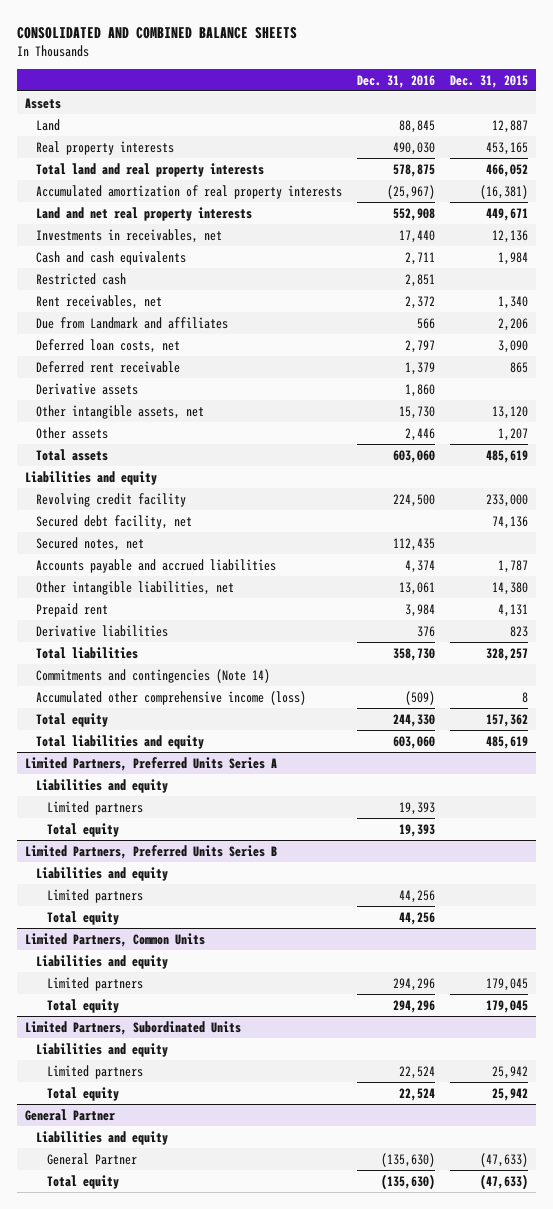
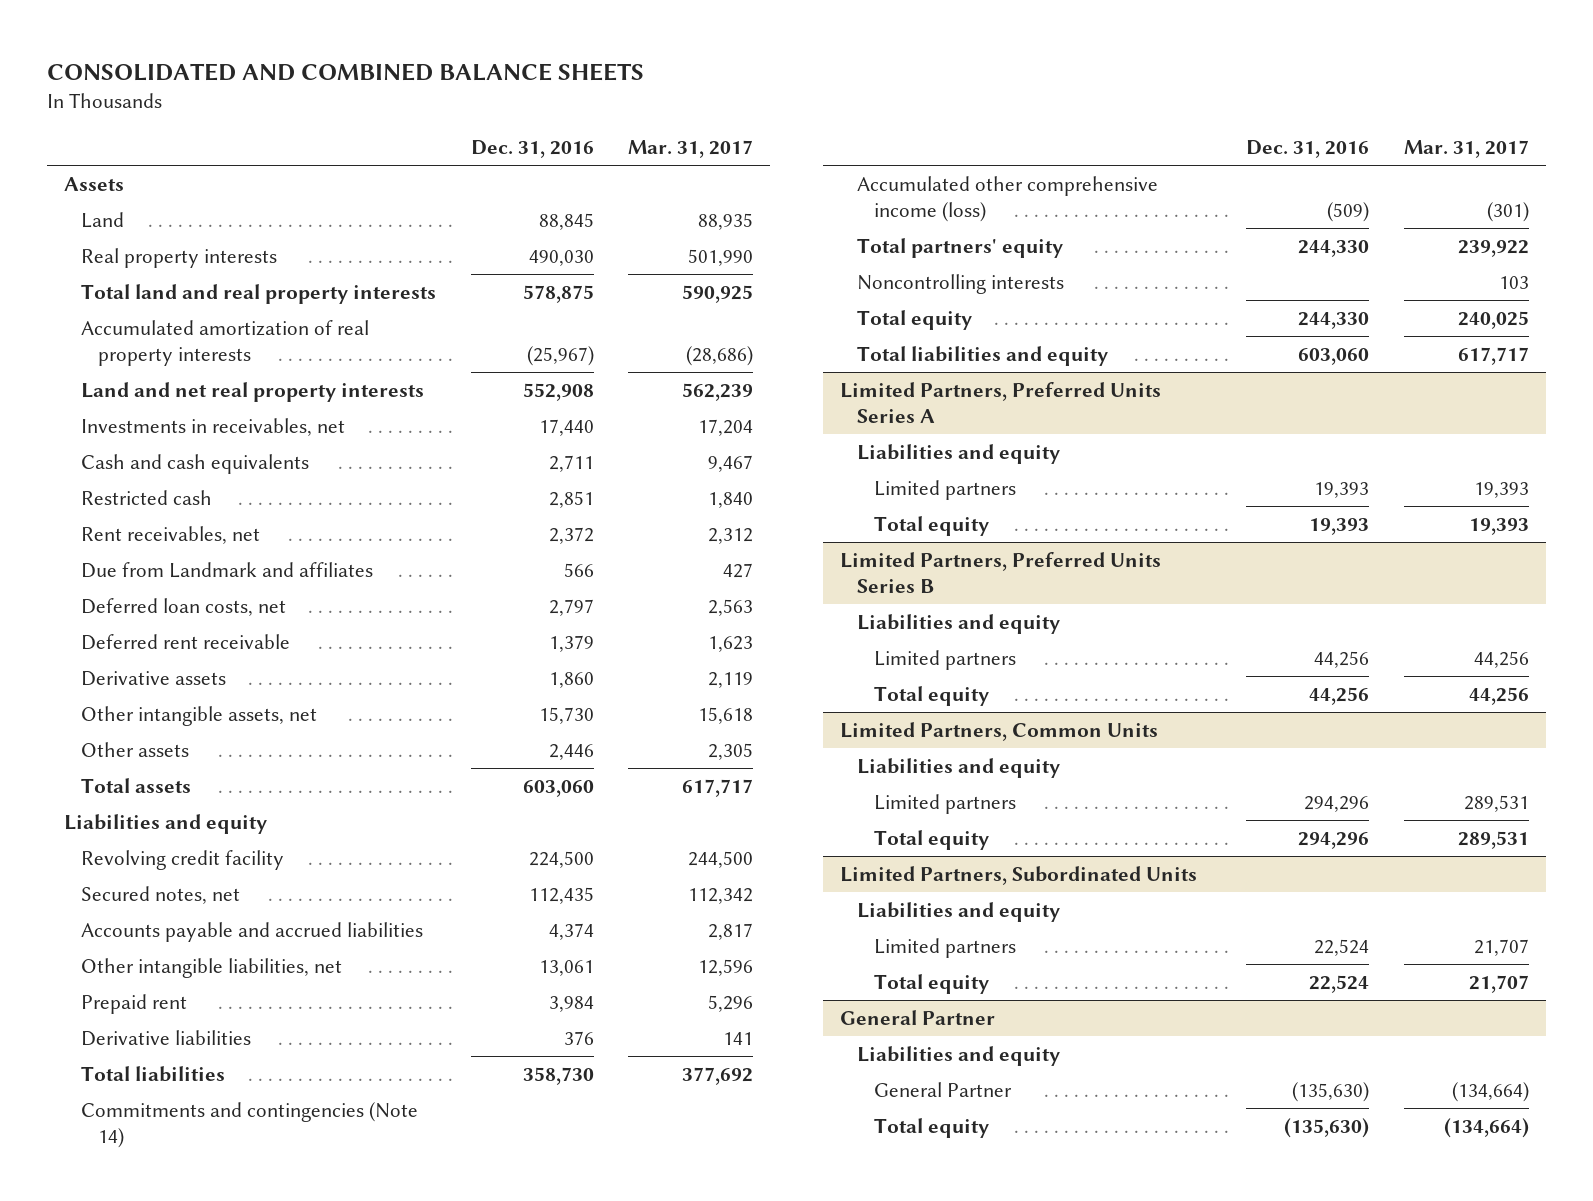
[450,74,529,88] Dec. 31, 2015 -> none
none -> [627,139,753,158] Mar. 31, 2017
[35,514,192,529] Secured debt facility, net -> none
none -> [856,237,1063,258] Total partners' equity
none -> [856,273,1064,294] Noncontrolling interests

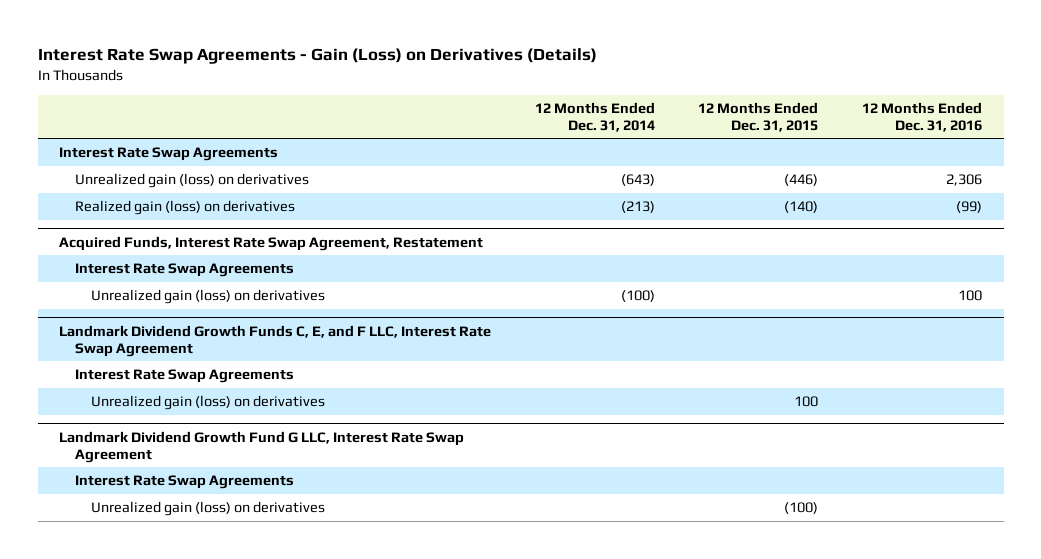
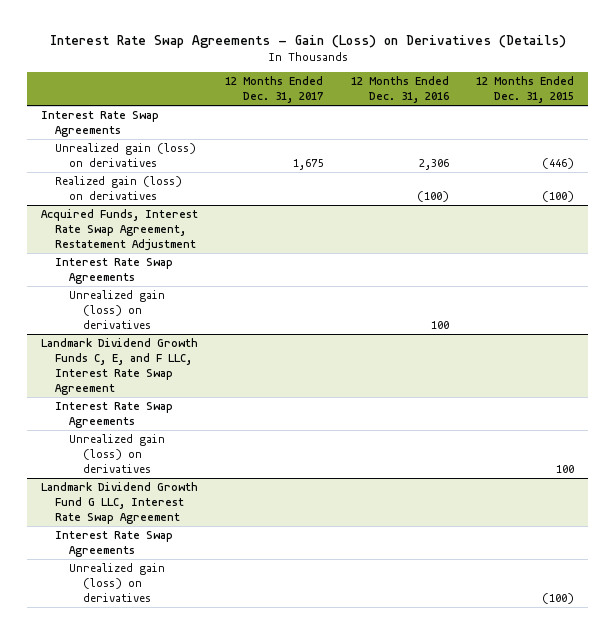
[534,101,655,132] 12 Months Ended Dec. 31, 2014 -> none
none -> [225,76,324,104] 12 Months Ended Dec. 31, 2017
[784,201,819,214] (140) -> [542,190,575,202] (100)
[955,201,982,214] (99) -> [416,190,449,202] (100)
[59,235,484,251] Acquired Funds, Interest Rate Swap Agreement, Restatement -> [40,208,198,252] Acquired Funds, Interest Rate Swap Agreement, Restatement Adjustment

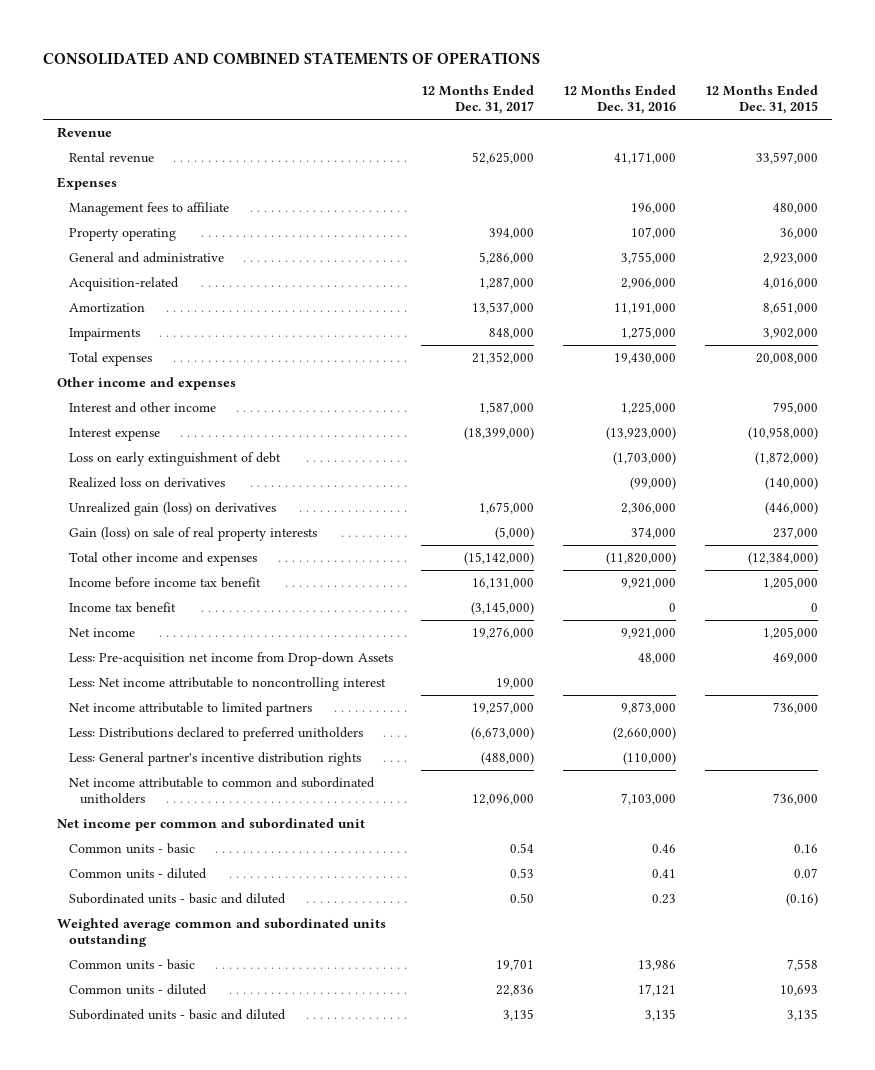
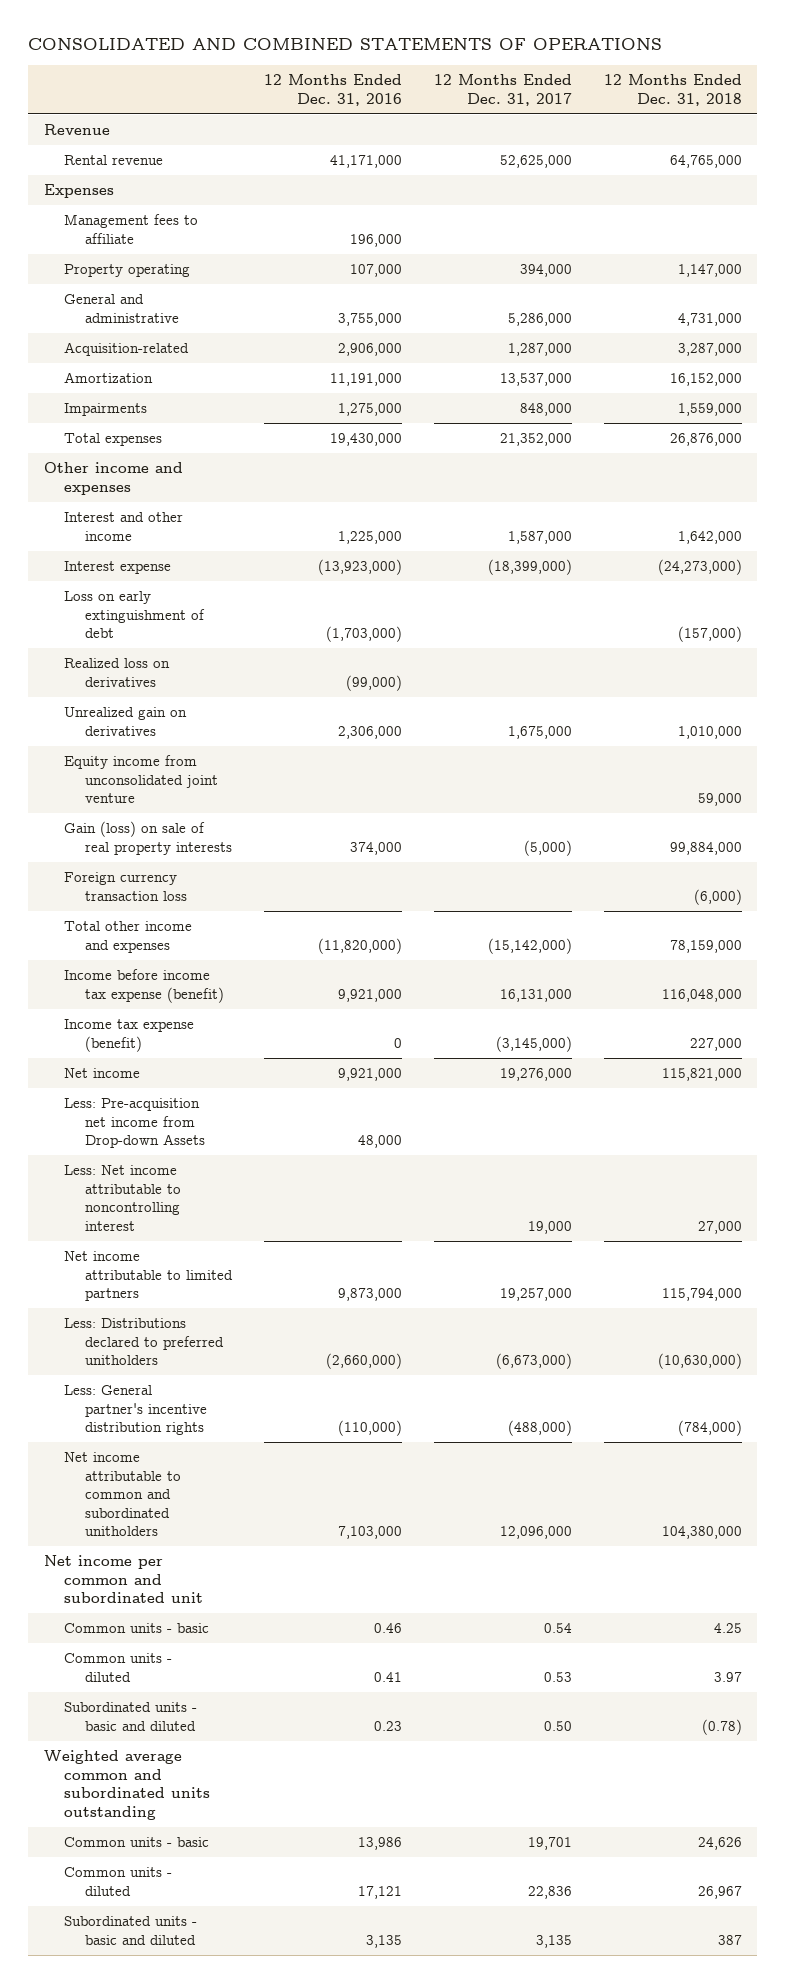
[704,85,818,115] 12 Months Ended Dec. 31, 2015 -> none
none -> [603,74,742,106] 12 Months Ended Dec. 31, 2018
[68,501,276,516] Unrealized gain (loss) on derivatives -> [64,707,188,736] Unrealized gain on derivatives
none -> [64,755,219,804] Equity income from unconsolidated joint venture
none -> [64,872,188,901] Foreign currency transaction loss
[68,576,261,588] Income before income tax benefit -> [64,969,225,1003] Income before income tax expense (benefit)
[68,601,176,613] Income tax benefit -> [64,1019,195,1052] Income tax expense (benefit)

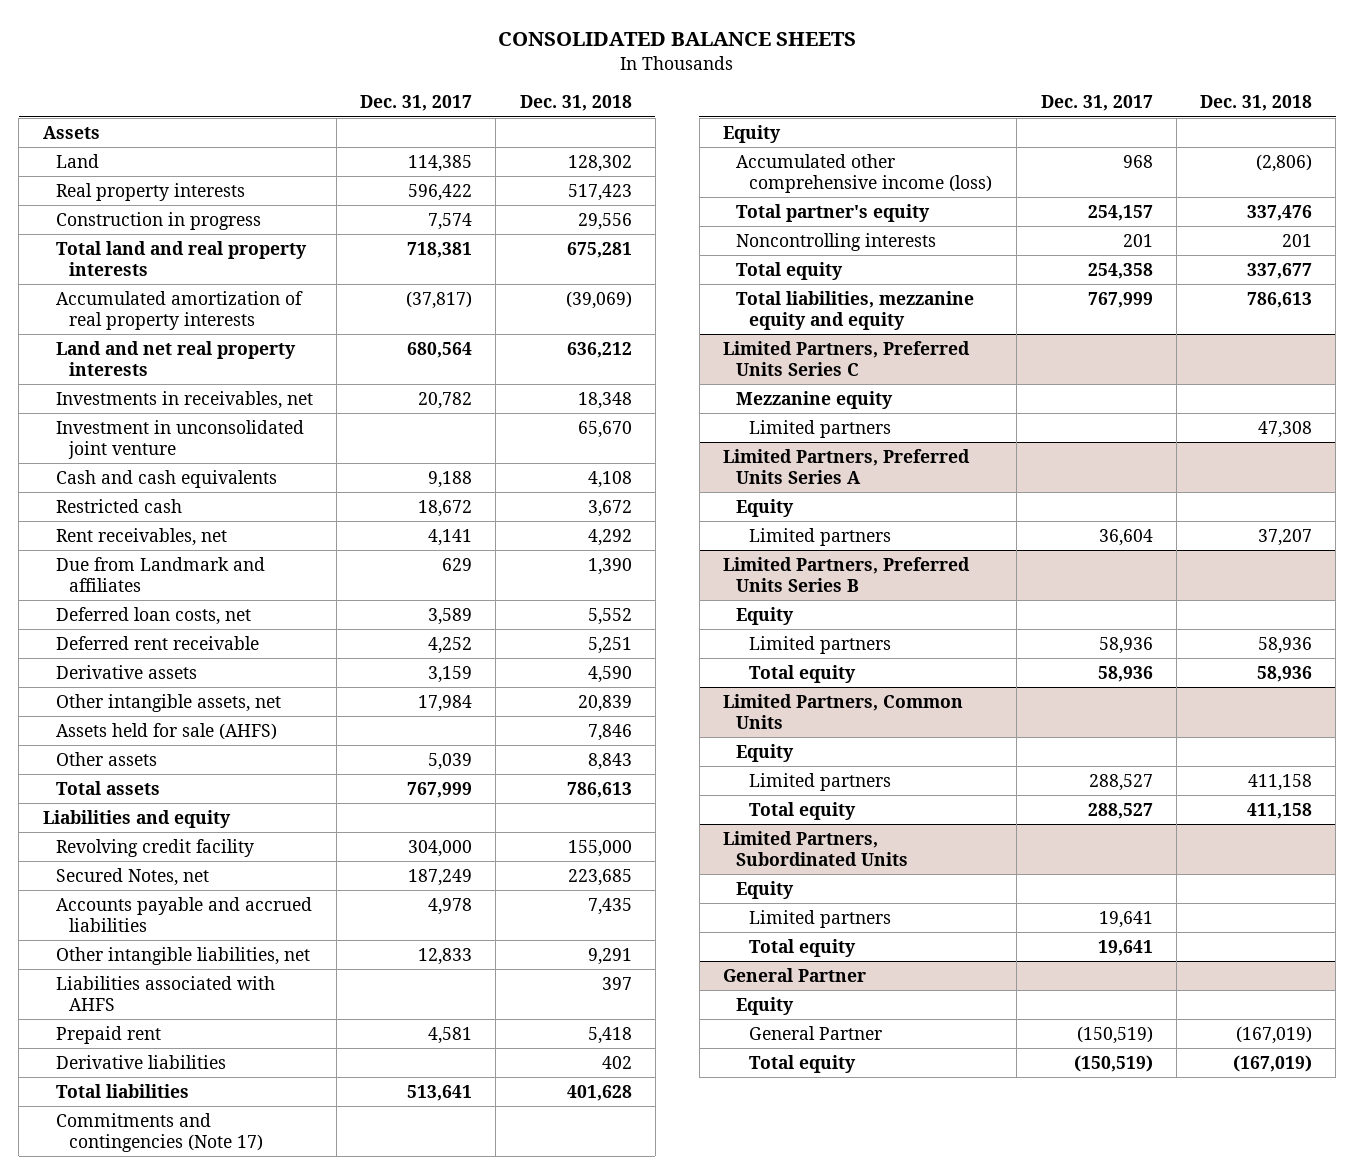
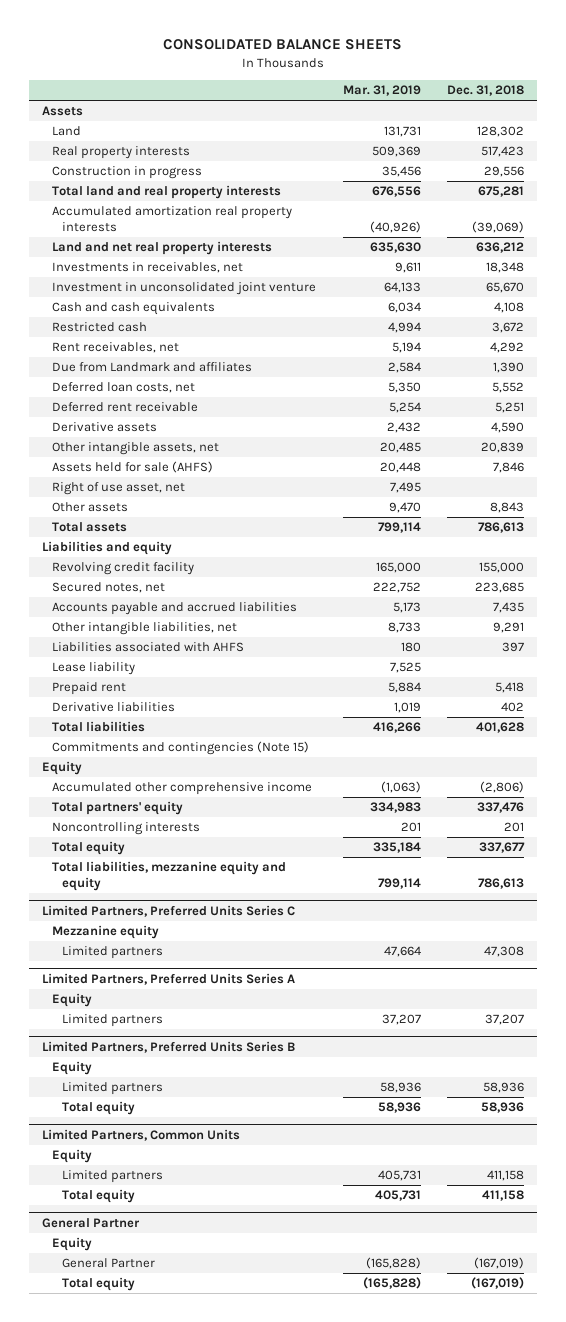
[360,95,473,112] Dec. 31, 2017 -> none
none -> [342,85,421,97] Mar. 31, 2019
[55,290,303,331] Accumulated amortization of real property interests -> [52,206,293,232] Accumulated amortization real property interests
none -> [52,482,186,496] Right of use asset, net
[55,867,209,886] Secured Notes, net -> [52,582,166,594] Secured notes, net
none -> [52,662,136,676] Lease liability
[55,1112,263,1153] Commitments and contingencies (Note 17) -> [52,741,310,756] Commitments and contingencies (Note 15)
[736,153,993,194] Accumulated other comprehensive income (loss) -> [52,782,313,796] Accumulated other comprehensive income
[736,203,931,222] Total partner's equity -> [52,801,184,816] Total partners' equity
[723,830,909,867] Limited Partners, Subordinated Units -> none
[736,880,795,899] Equity -> none
[749,909,892,928] Limited partners -> none
[749,938,857,957] Total equity -> none

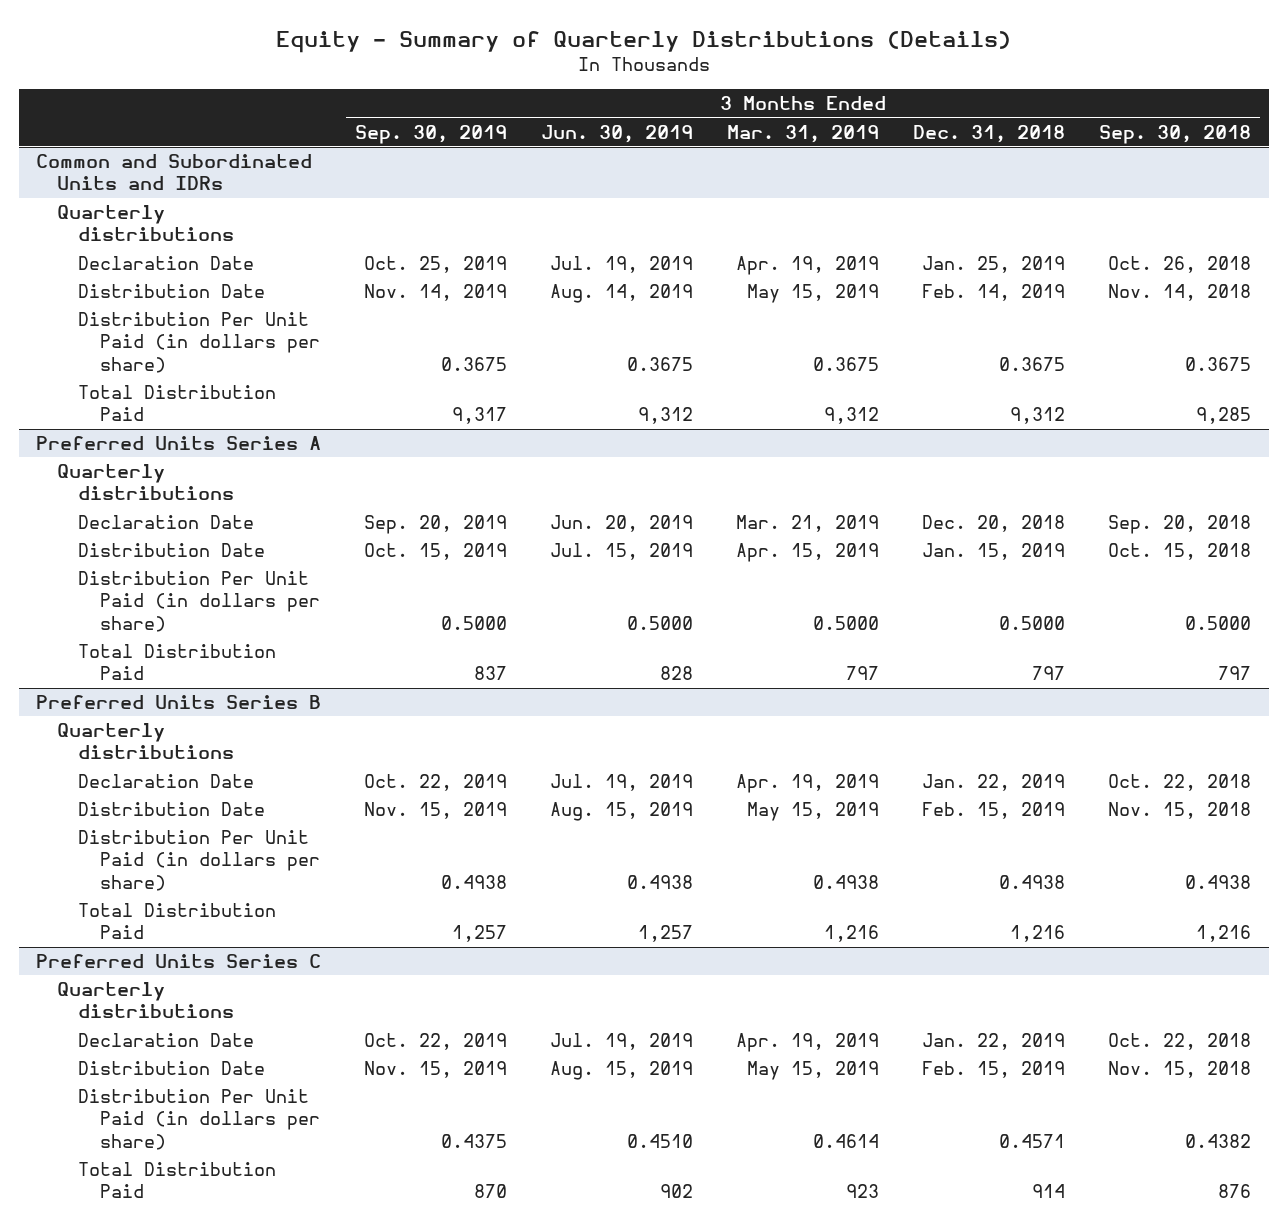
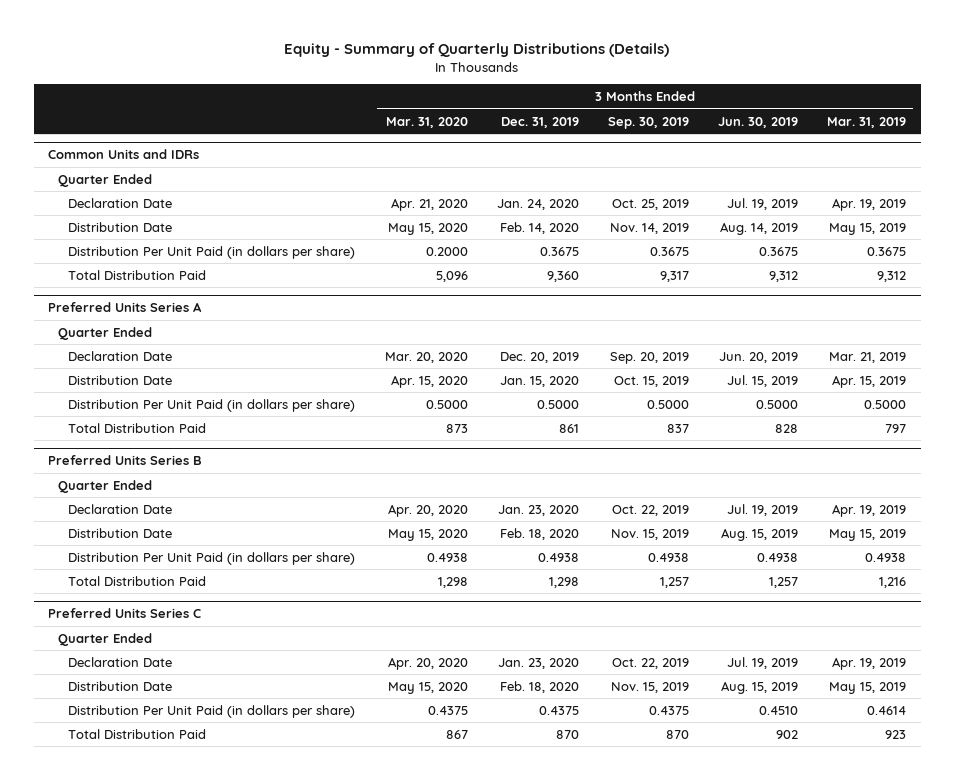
[913,124,1066,143] Dec. 31, 2018 -> none
[1099,124,1252,144] Sep. 30, 2018 -> none
none -> [385,116,468,128] Mar. 31, 2020
none -> [500,116,579,128] Dec. 31, 2019
[35,154,312,191] Common and Subordinated Units and IDRs -> [48,149,200,160] Common Units and IDRs
[57,205,235,242] Quarterly distributions -> [58,173,153,187] Quarter Ended
[57,464,235,501] Quarterly distributions -> [58,326,153,340] Quarter Ended
[57,723,235,760] Quarterly distributions -> [58,479,153,493] Quarter Ended
[57,982,235,1019] Quarterly distributions -> [58,632,153,646] Quarter Ended

